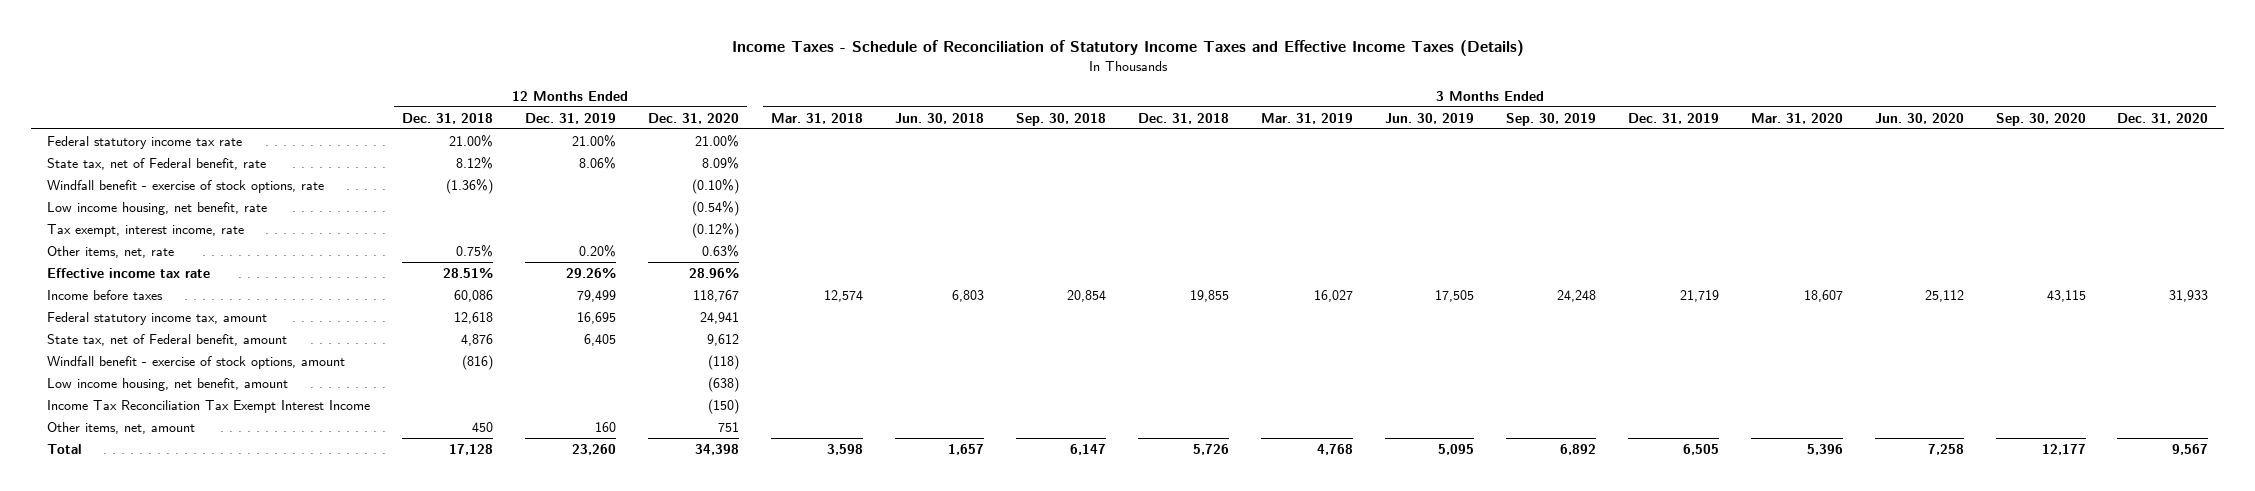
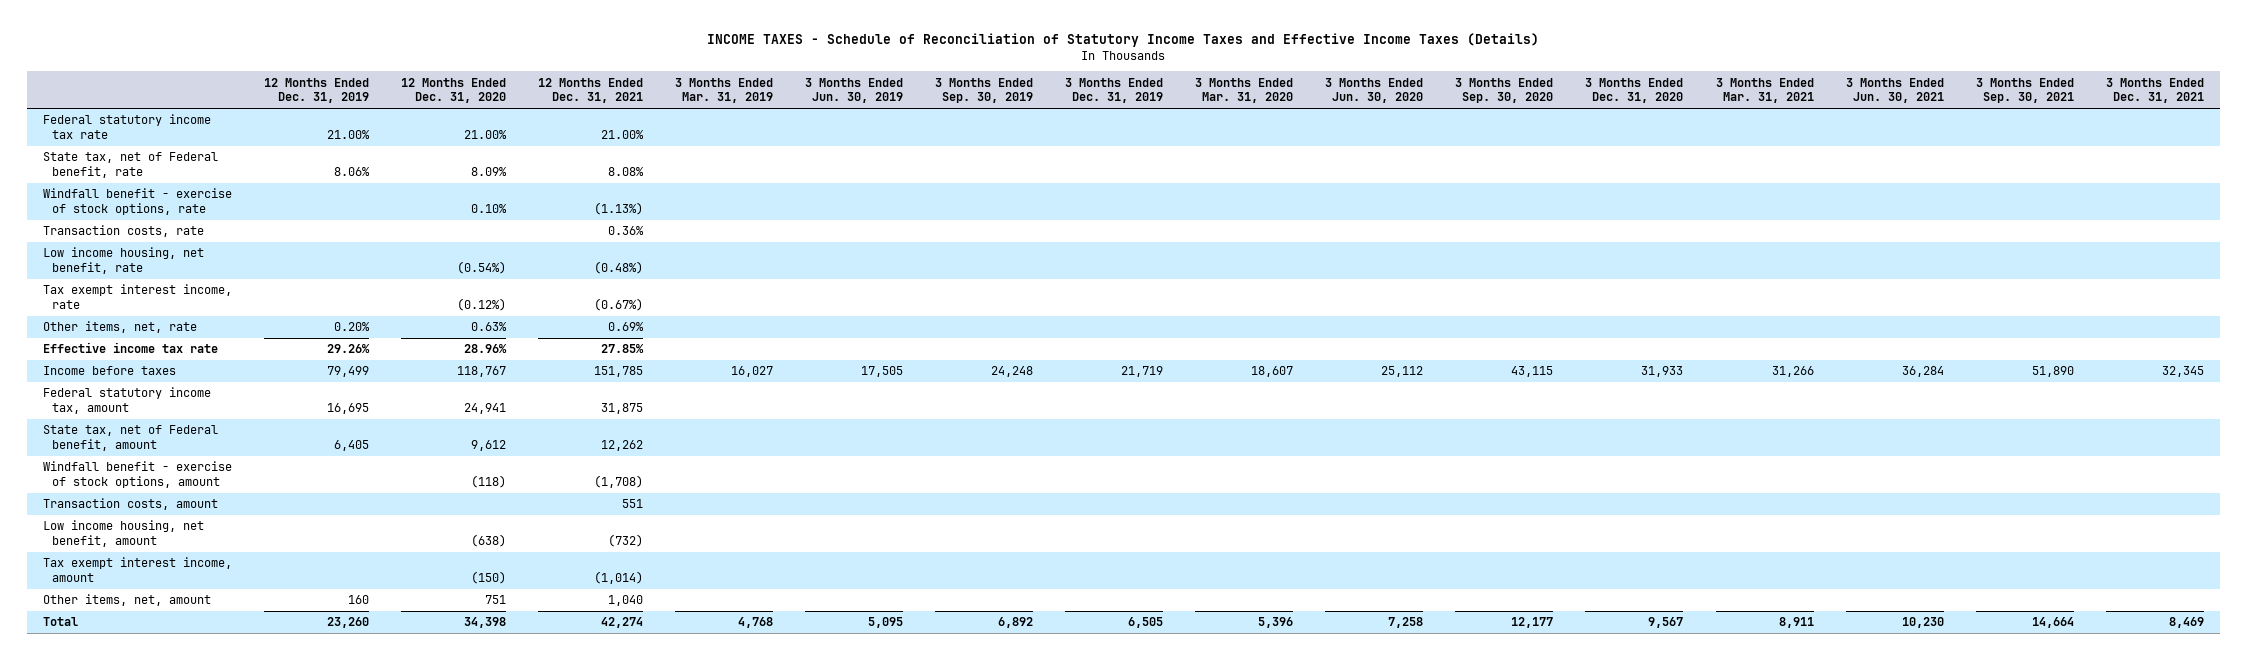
[731,40,1524,57] Income Taxes - Schedule of Reconciliation of Statutory Income Taxes and Effective Income Taxes (Details) -> [707,33,1540,48] INCOME TAXES - Schedule of Reconciliation of Statutory Income Taxes and Effective Income Taxes (Details)
[401,112,493,124] Dec. 31, 2018 -> none
[770,112,863,124] Mar. 31, 2018 -> none
[894,112,984,124] Jun. 30, 2018 -> none
[1015,112,1106,126] Sep. 30, 2018 -> none
[1137,112,1229,124] Dec. 31, 2018 -> none
none -> [537,77,643,104] 12 Months Ended Dec. 31, 2021
none -> [1715,77,1814,104] 3 Months Ended Mar. 31, 2021
none -> [1845,77,1944,104] 3 Months Ended Jun. 30, 2021
none -> [1975,77,2074,104] 3 Months Ended Sep. 30, 2021
none -> [2105,77,2204,104] 3 Months Ended Dec. 31, 2021
[691,178,739,194] (0.10%) -> [470,204,507,214] 0.10%
none -> [42,225,204,238] Transaction costs, rate
[46,223,244,237] Tax exempt, interest income, rate -> [42,284,232,310] Tax exempt interest income, rate
none -> [42,498,218,511] Transaction costs, amount
[46,399,370,413] Income Tax Reconciliation Tax Exempt Interest Income -> [42,557,232,583] Tax exempt interest income, amount

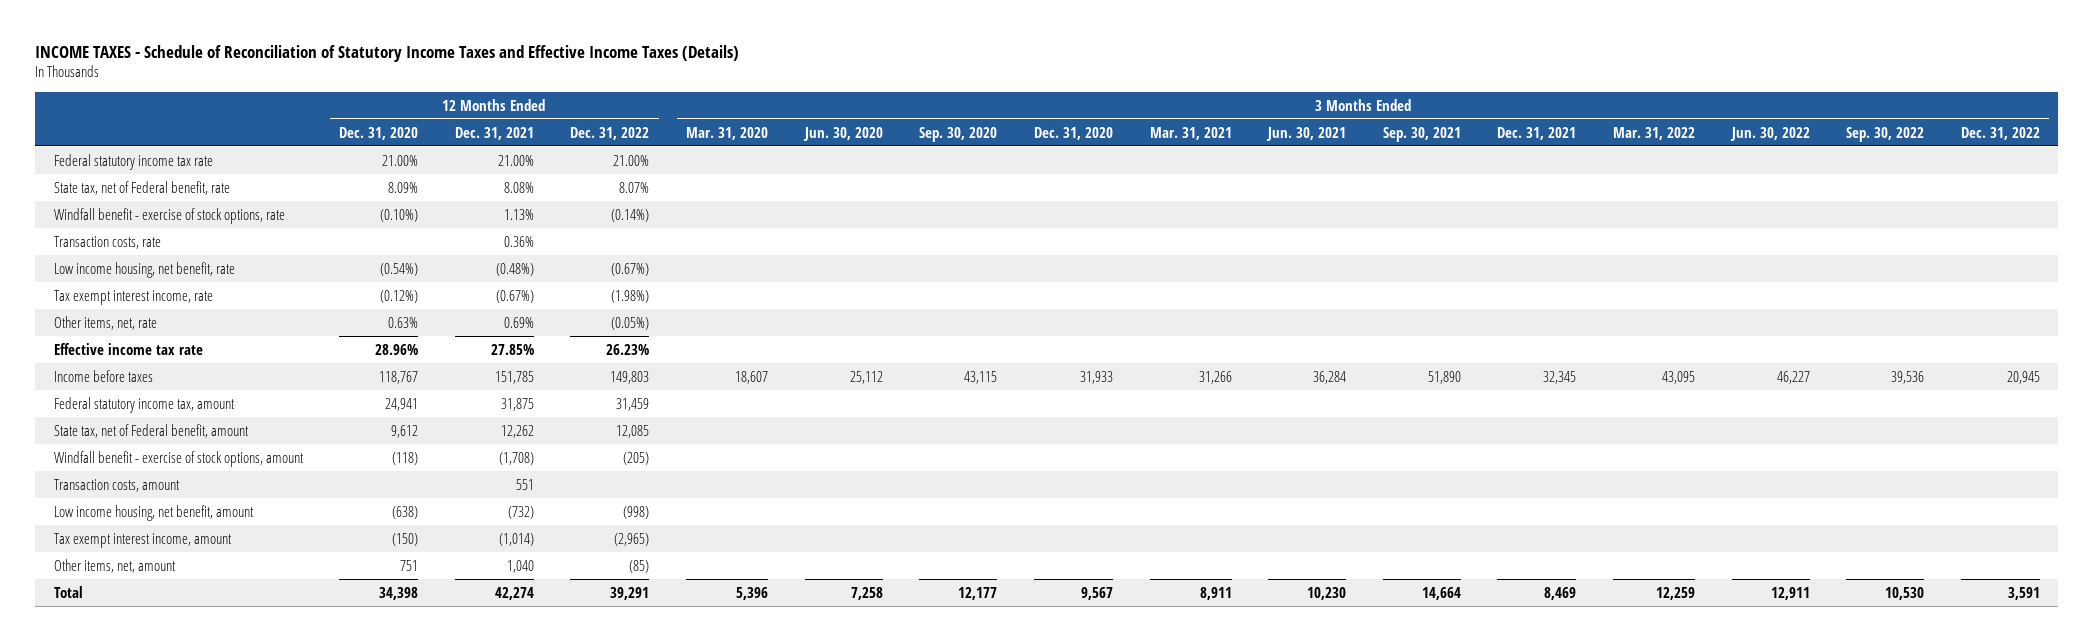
[263,77,369,104] 12 Months Ended Dec. 31, 2019 -> none
[674,77,773,104] 3 Months Ended Mar. 31, 2019 -> none
[804,77,903,104] 3 Months Ended Jun. 30, 2019 -> none
[935,77,1034,104] 3 Months Ended Sep. 30, 2019 -> none
[1065,77,1164,104] 3 Months Ended Dec. 31, 2019 -> none
none -> [570,126,650,140] Dec. 31, 2022
none -> [1613,126,1696,140] Mar. 31, 2022
none -> [1729,126,1810,141] Jun. 30, 2022
none -> [1846,126,1925,142] Sep. 30, 2022
none -> [1960,126,2040,140] Dec. 31, 2022
[470,204,507,214] 0.10% -> [380,208,419,222] (0.10%)
[593,202,643,216] (1.13%) -> [503,208,534,220] 1.13%

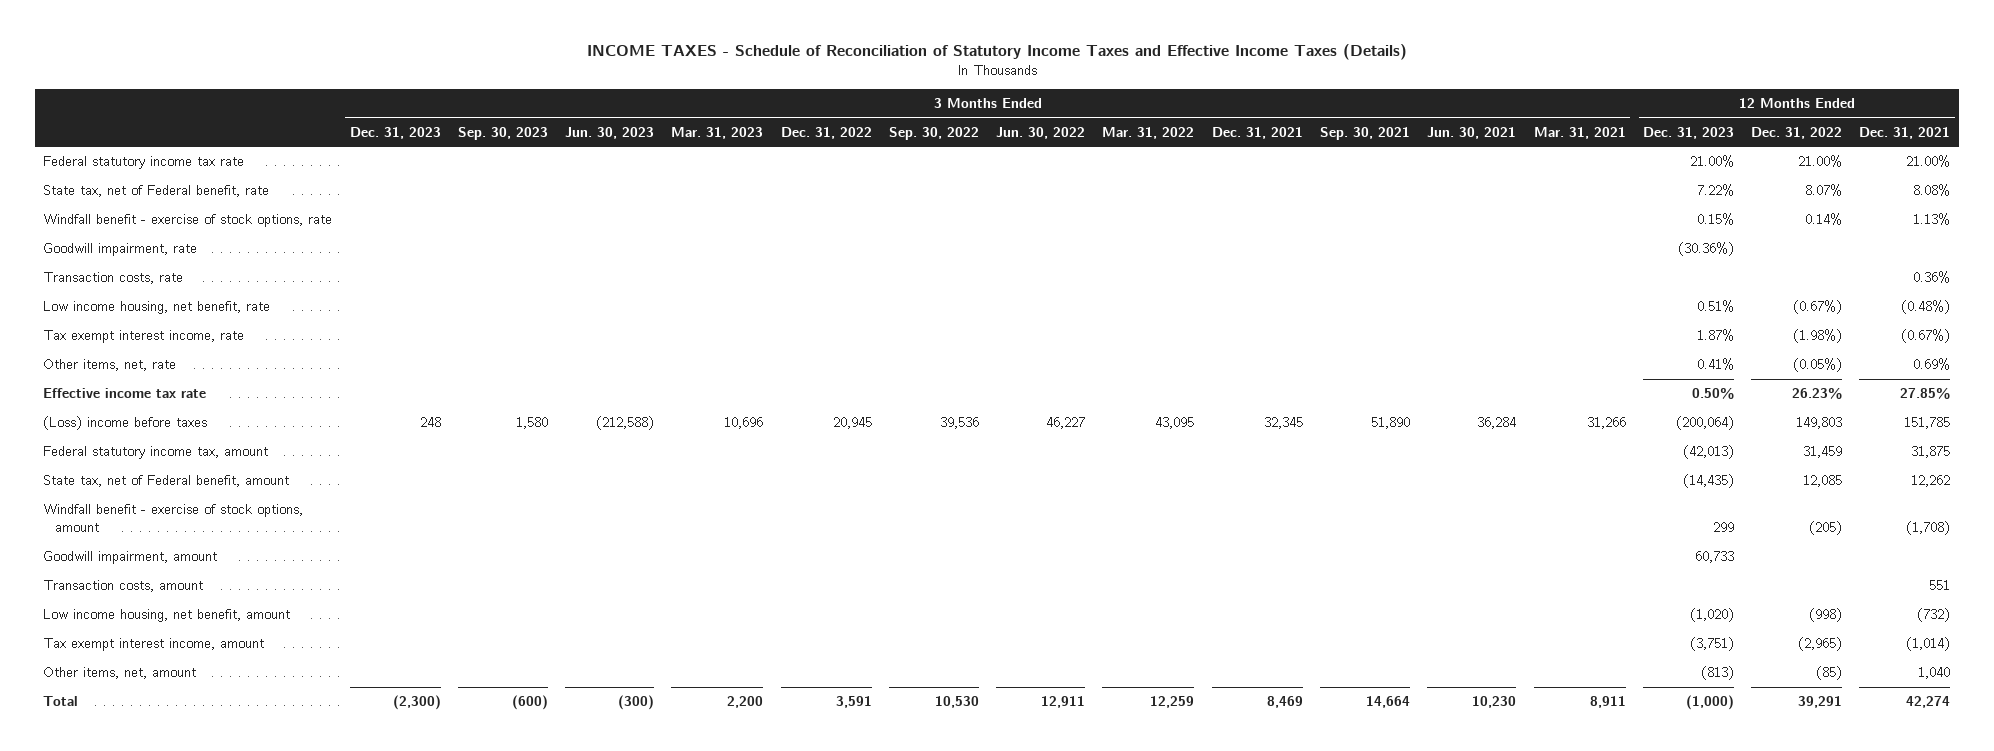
[339,126,419,140] Dec. 31, 2020 -> none
[686,126,769,140] Mar. 31, 2020 -> none
[802,126,883,141] Jun. 30, 2020 -> none
[919,126,998,142] Sep. 30, 2020 -> none
[1033,126,1113,140] Dec. 31, 2020 -> none
none -> [349,126,441,139] Dec. 31, 2023
none -> [457,126,548,140] Sep. 30, 2023
none -> [565,126,655,139] Jun. 30, 2023
none -> [671,126,764,139] Mar. 31, 2023
none -> [1642,126,1734,139] Dec. 31, 2023
[611,208,650,222] (0.14%) -> [1805,213,1843,226] 0.14%
none -> [43,243,198,257] Goodwill impairment, rate
[53,369,153,382] Income before taxes -> [43,416,208,431] (Loss) income before taxes
none -> [43,551,218,565] Goodwill impairment, amount

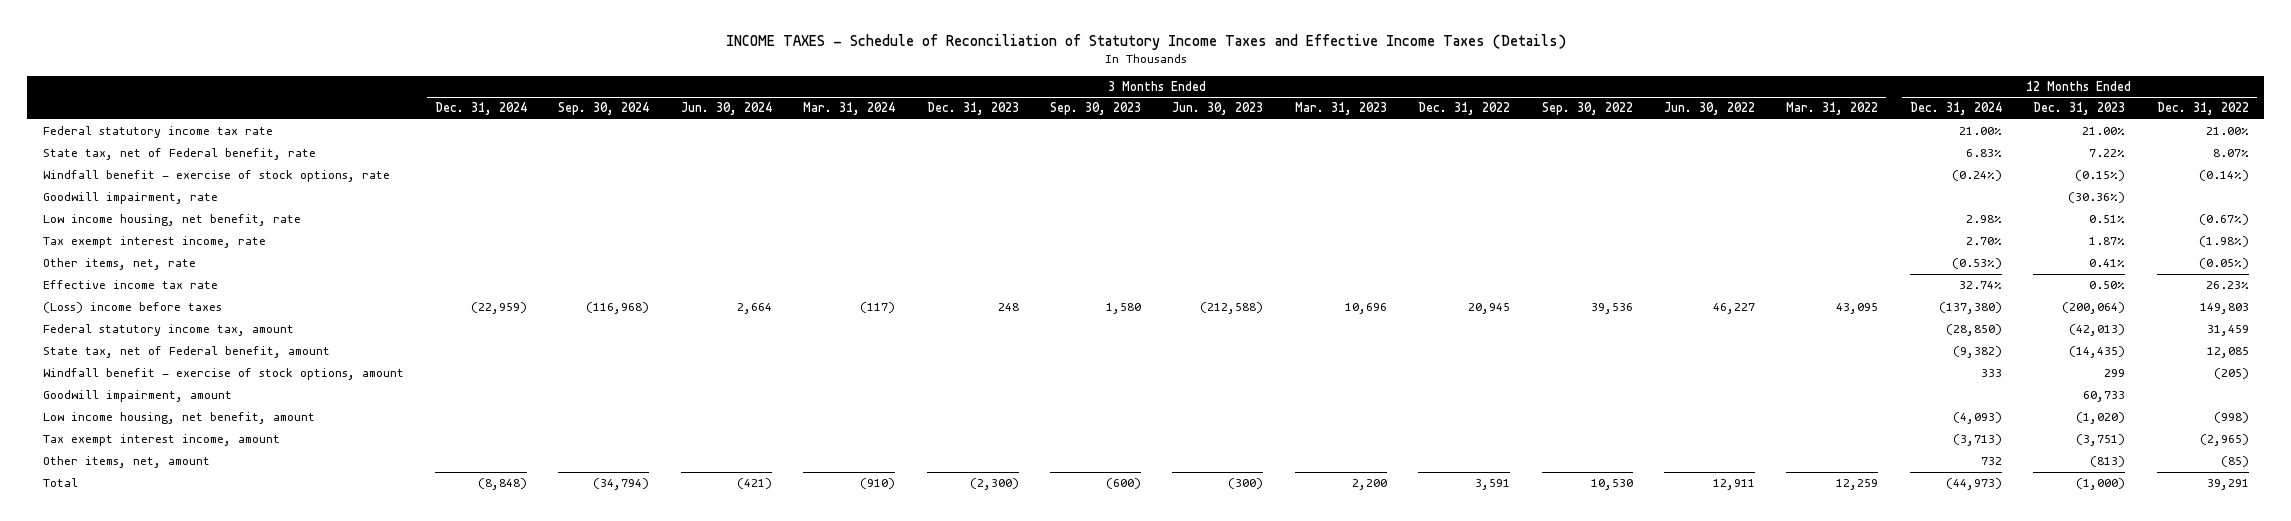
[1211,126,1303,139] Dec. 31, 2021 -> none
[1319,126,1410,140] Sep. 30, 2021 -> none
[1427,126,1517,139] Jun. 30, 2021 -> none
[1533,126,1626,139] Mar. 31, 2021 -> none
[1859,126,1951,139] Dec. 31, 2021 -> none
none -> [434,102,527,116] Dec. 31, 2024
none -> [558,102,650,116] Sep. 30, 2024
none -> [680,102,772,116] Jun. 30, 2024
none -> [803,102,896,116] Mar. 31, 2024
none -> [1909,102,2002,116] Dec. 31, 2024
[1696,213,1734,226] 0.15% -> [2075,170,2126,182] (0.15%)
[1805,213,1843,226] 0.14% -> [2198,170,2249,182] (0.14%)
[43,272,184,285] Transaction costs, rate -> none
[43,580,204,593] Transaction costs, amount -> none

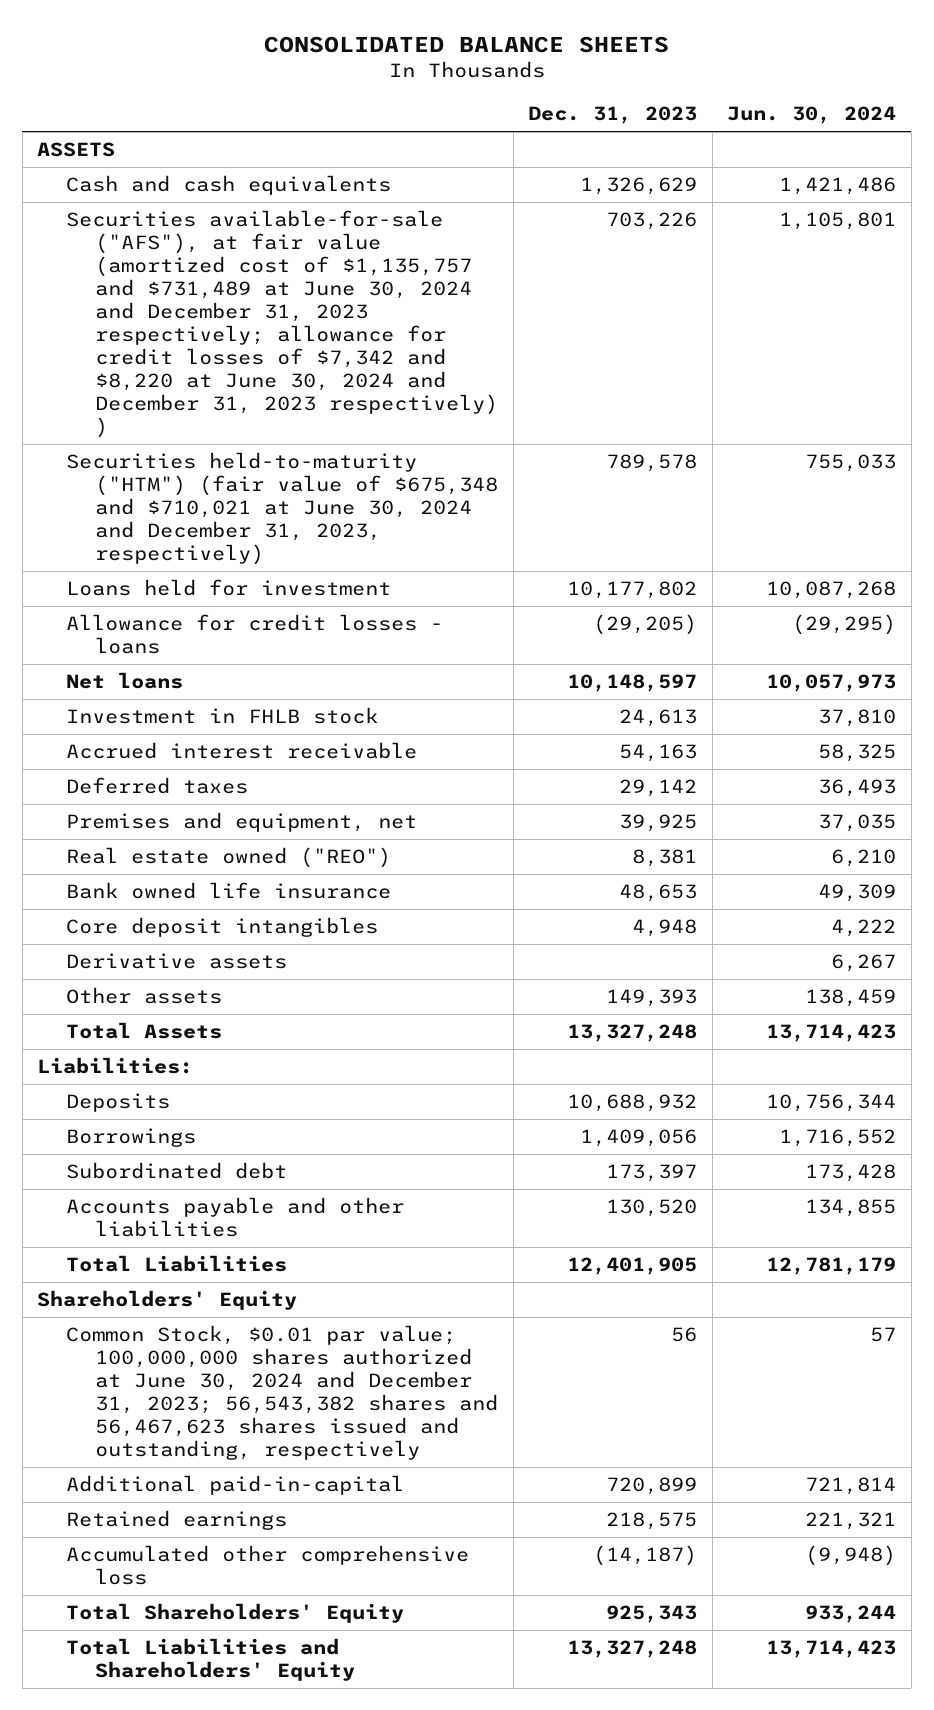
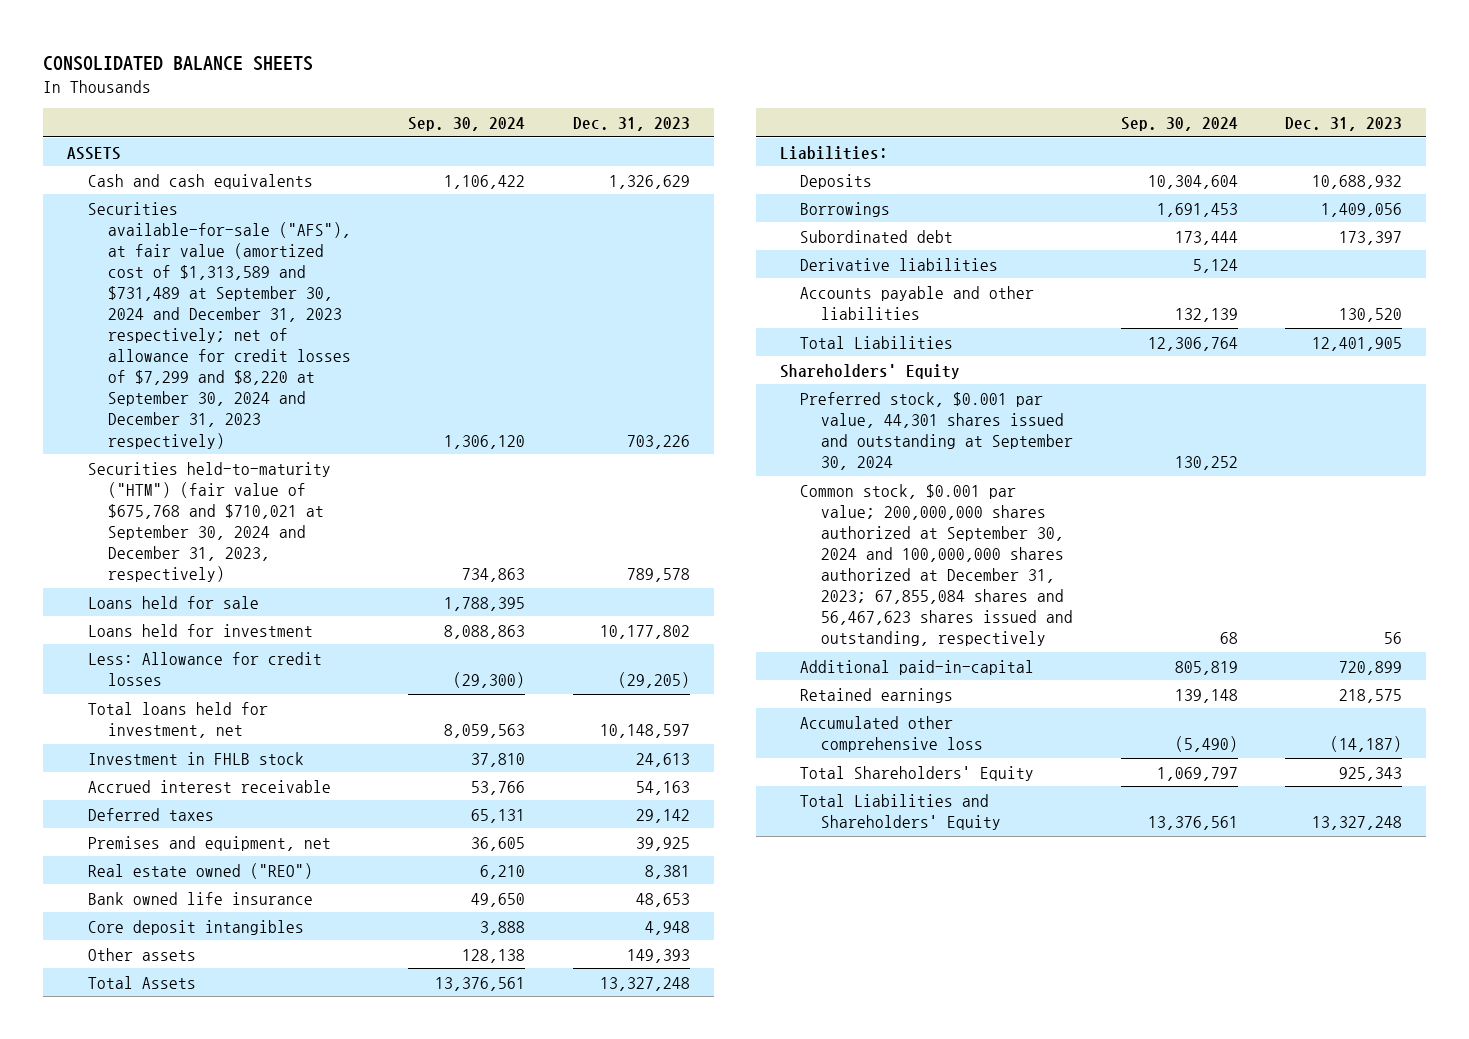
[727,106,897,125] Jun. 30, 2024 -> none
none -> [407,117,525,132] Sep. 30, 2024
[66,210,499,439] Securities available-for-sale ("AFS"), at fair value (amortized cost of $1,135,757 and $731,489 at June 30, 2024 and December 31, 2023 respectively; allowance for credit losses of $7,342 and $8,220 at June 30, 2024 and December 31, 2023 respectively) ) -> [87,201,352,449] Securities available-for-sale ("AFS"), at fair value (amortized cost of $1,313,589 and $731,489 at September 30, 2024 and December 31, 2023 respectively; net of allowance for credit losses of $7,299 and $8,220 at September 30, 2024 and December 31, 2023 respectively)
[66,452,499,566] Securities held-to-maturity ("HTM") (fair value of $675,348 and $710,021 at June 30, 2024 and December 31, 2023, respectively) -> [87,461,331,583] Securities held-to-maturity ("HTM") (fair value of $675,768 and $710,021 at September 30, 2024 and December 31, 2023, respectively)
none -> [87,595,259,609] Loans held for sale
[66,614,444,655] Allowance for credit losses - loans -> [87,651,322,686] Less: Allowance for credit losses
[66,672,184,690] Net loans -> [87,701,268,738] Total loans held for investment, net
[66,953,288,970] Derivative assets -> none
none -> [800,257,999,271] Derivative liabilities
none -> [800,391,1073,470] Preferred stock, $0.001 par value, 44,301 shares issued and outstanding at September 30, 2024
[66,1325,499,1461] Common Stock, $0.01 par value; 100,000,000 shares authorized at June 30, 2024 and December 31, 2023; 56,543,382 shares and 56,467,623 shares issued and outstanding, respectively -> [800,483,1073,647] Common stock, $0.001 par value; 200,000,000 shares authorized at September 30, 2024 and 100,000,000 shares authorized at December 31, 2023; 67,855,084 shares and 56,467,623 shares issued and outstanding, respectively

